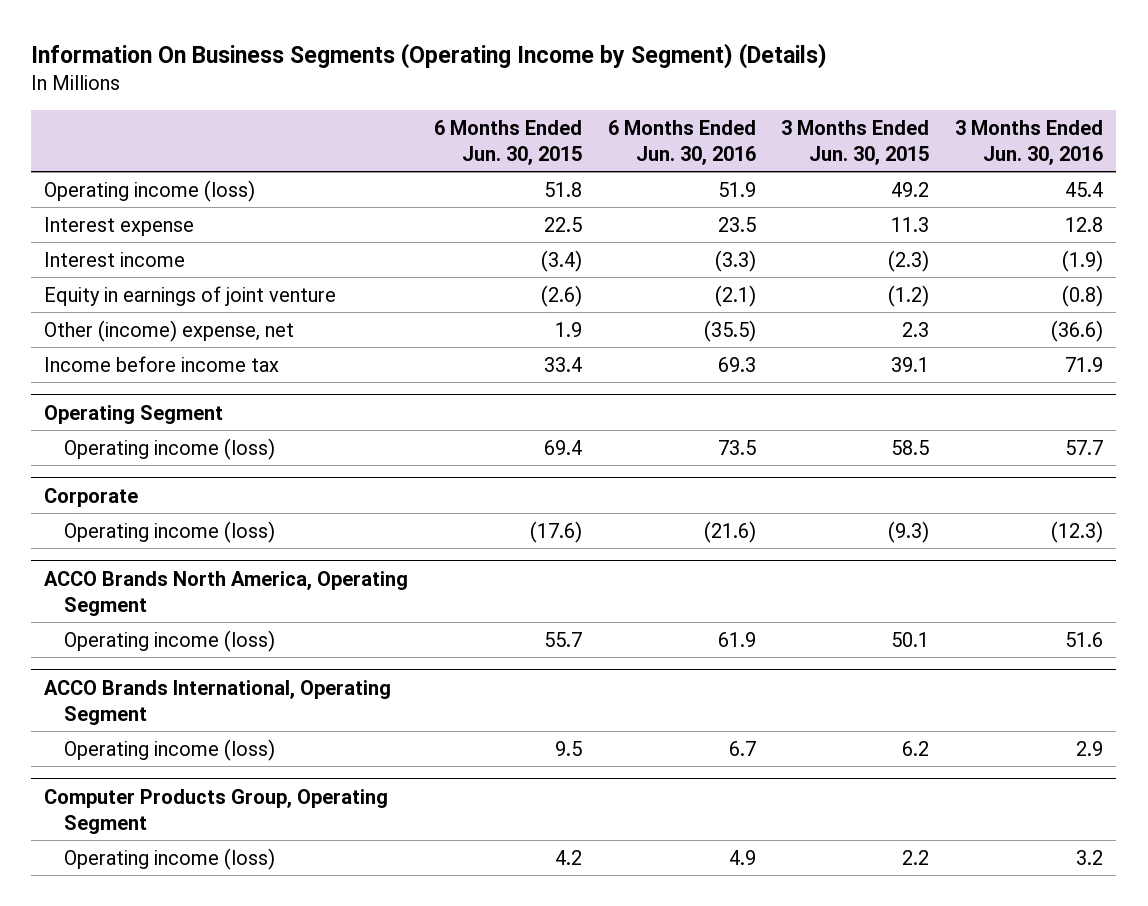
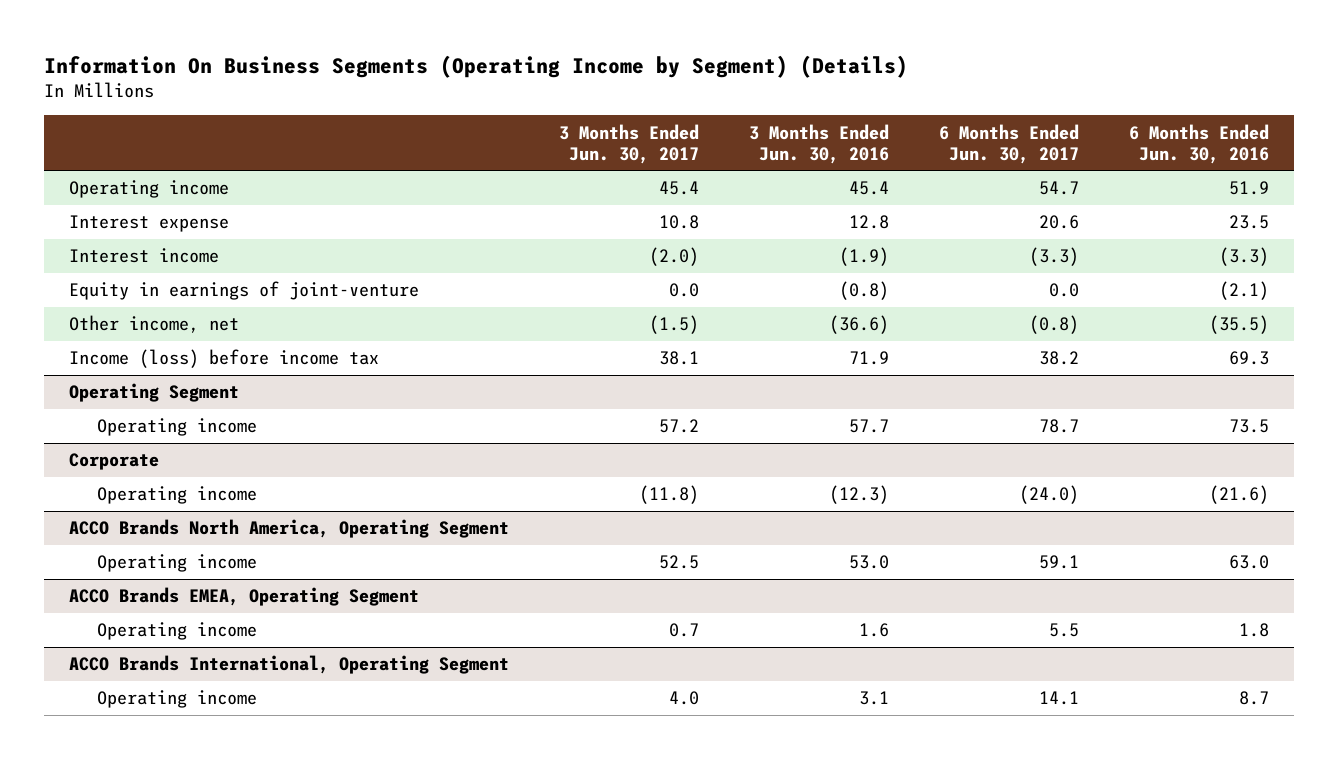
[434,119,583,165] 6 Months Ended Jun. 30, 2015 -> none
[781,119,930,165] 3 Months Ended Jun. 30, 2015 -> none
none -> [559,123,700,164] 3 Months Ended Jun. 30, 2017
none -> [939,123,1080,164] 6 Months Ended Jun. 30, 2017
[44,179,256,202] Operating income (loss) -> [69,180,230,199] Operating income
[44,285,337,306] Equity in earnings of joint venture -> [69,281,420,301] Equity in earnings of joint-venture
[44,319,295,342] Other (income) expense, net -> [69,315,240,334] Other income, net
[44,355,280,372] Income before income tax -> [69,349,380,369] Income (loss) before income tax
[63,437,275,460] Operating income (loss) -> [96,418,257,437] Operating income
[63,520,275,543] Operating income (loss) -> [96,486,257,505] Operating income
[63,629,275,652] Operating income (loss) -> [96,554,257,573] Operating income
[717,631,756,647] 61.9 -> [1229,555,1270,570] 63.0
[1065,631,1104,647] 51.6 -> [849,555,890,570] 53.0
none -> [69,587,420,607] ACCO Brands EMEA, Operating Segment
none -> [96,622,257,641] Operating income
[44,788,389,834] Computer Products Group, Operating Segment -> none
[63,847,275,870] Operating income (loss) -> none
[63,738,275,761] Operating income (loss) -> [96,690,257,709] Operating income
[728,740,756,756] 6.7 -> [1239,691,1270,706] 8.7
[1076,740,1104,756] 2.9 -> [859,691,890,706] 3.1

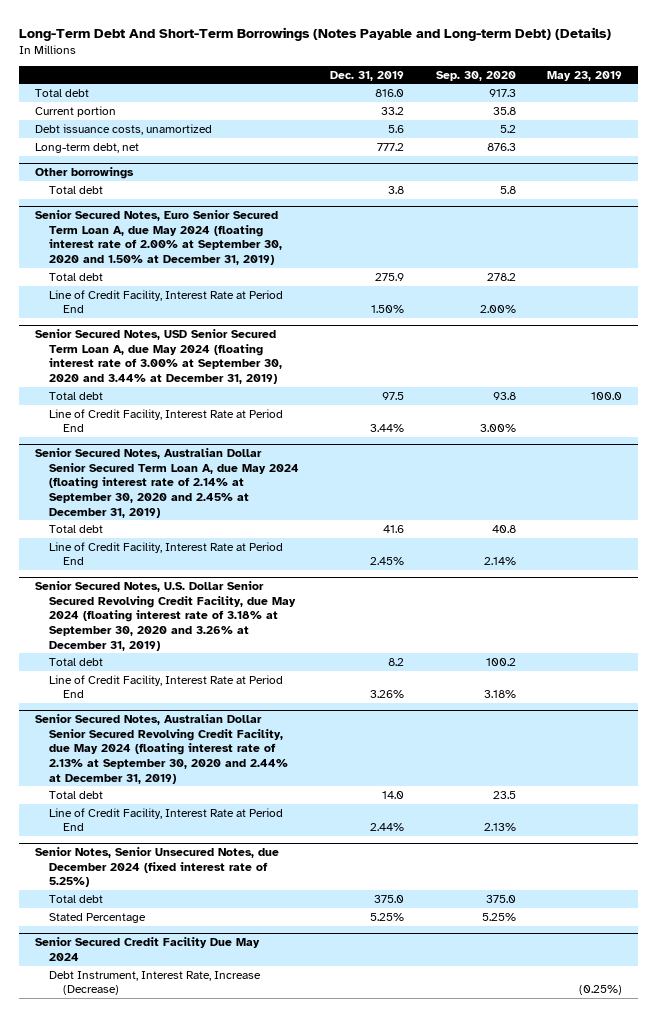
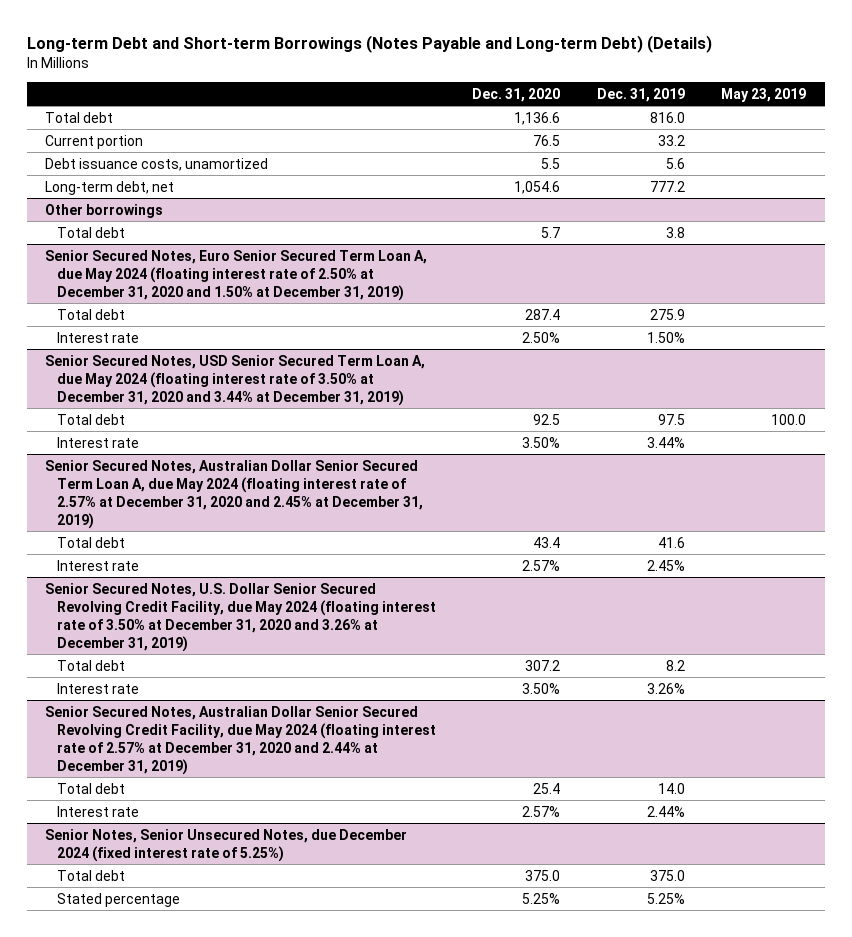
[19,26,612,41] Long-Term Debt And Short-Term Borrowings (Notes Payable and Long-term Debt) (Details) -> [26,34,712,53] Long-term Debt and Short-term Borrowings (Notes Payable and Long-term Debt) (Details)
[435,70,516,81] Sep. 30, 2020 -> none
none -> [472,87,561,102] Dec. 31, 2020
[34,210,282,266] Senior Secured Notes, Euro Senior Secured Term Loan A, due May 2024 (floating interest rate of 2.00% at September 30, 2020 and 1.50% at December 31, 2019) -> [45,249,428,301] Senior Secured Notes, Euro Senior Secured Term Loan A, due May 2024 (floating interest rate of 2.50% at December 31, 2020 and 1.50% at December 31, 2019)
[48,289,283,314] Line of Credit Facility, Interest Rate at Period End -> [56,331,139,343] Interest rate
[34,329,282,385] Senior Secured Notes, USD Senior Secured Term Loan A, due May 2024 (floating interest rate of 3.00% at September 30, 2020 and 3.44% at December 31, 2019) -> [45,354,426,406] Senior Secured Notes, USD Senior Secured Term Loan A, due May 2024 (floating interest rate of 3.50% at December 31, 2020 and 3.44% at December 31, 2019)
[48,408,283,433] Line of Credit Facility, Interest Rate at Period End -> [56,436,139,448] Interest rate
[34,448,299,518] Senior Secured Notes, Australian Dollar Senior Secured Term Loan A, due May 2024 (floating interest rate of 2.14% at September 30, 2020 and 2.45% at December 31, 2019) -> [45,459,423,529] Senior Secured Notes, Australian Dollar Senior Secured Term Loan A, due May 2024 (floating interest rate of 2.57% at December 31, 2020 and 2.45% at December 31, 2019)
[48,541,283,566] Line of Credit Facility, Interest Rate at Period End -> [56,559,139,571] Interest rate
[34,581,296,651] Senior Secured Notes, U.S. Dollar Senior Secured Revolving Credit Facility, due May 2024 (floating interest rate of 3.18% at September 30, 2020 and 3.26% at December 31, 2019) -> [45,582,436,652] Senior Secured Notes, U.S. Dollar Senior Secured Revolving Credit Facility, due May 2024 (floating interest rate of 3.50% at December 31, 2020 and 3.26% at December 31, 2019)
[48,674,283,699] Line of Credit Facility, Interest Rate at Period End -> [56,682,139,694] Interest rate
[34,714,288,784] Senior Secured Notes, Australian Dollar Senior Secured Revolving Credit Facility, due May 2024 (floating interest rate of 2.13% at September 30, 2020 and 2.44% at December 31, 2019) -> [45,705,436,775] Senior Secured Notes, Australian Dollar Senior Secured Revolving Credit Facility, due May 2024 (floating interest rate of 2.57% at December 31, 2020 and 2.44% at December 31, 2019)
[48,807,283,832] Line of Credit Facility, Interest Rate at Period End -> [56,805,139,817] Interest rate
[34,937,260,961] Senior Secured Credit Facility Due May 2024 -> none
[48,970,261,996] Debt Instrument, Interest Rate, Increase (Decrease) -> none
[48,912,146,923] Stated Percentage -> [56,892,180,907] Stated percentage

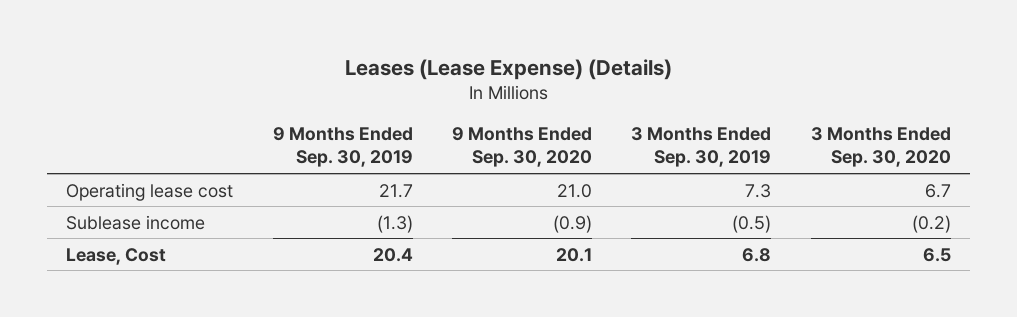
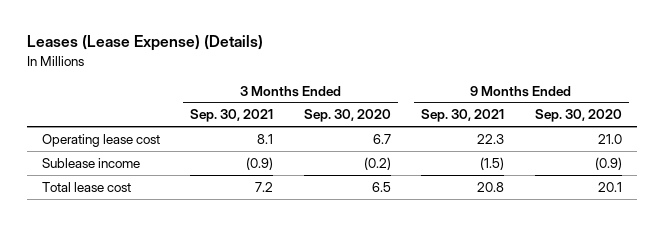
[272,126,413,168] 9 Months Ended Sep. 30, 2019 -> none
[631,126,772,168] 3 Months Ended Sep. 30, 2019 -> none
none -> [190,109,274,123] Sep. 30, 2021
none -> [421,109,505,123] Sep. 30, 2021
[66,247,167,265] Lease, Cost -> [41,181,131,192] Total lease cost

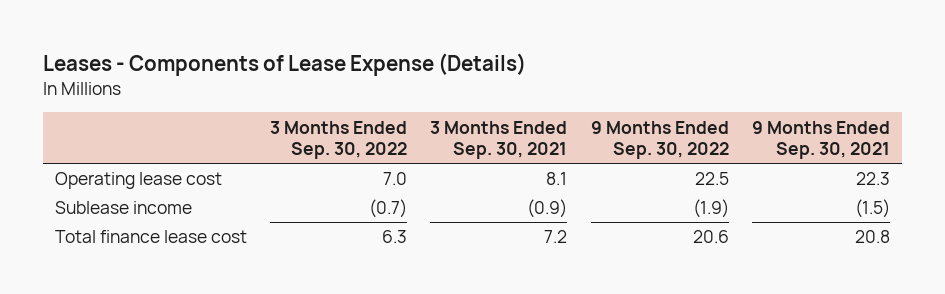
[26,35,263,52] Leases (Lease Expense) (Details) -> [43,52,527,76] Leases - Components of Lease Expense (Details)
[303,109,391,123] Sep. 30, 2020 -> none
[534,109,622,123] Sep. 30, 2020 -> none
none -> [270,120,408,160] 3 Months Ended Sep. 30, 2022
none -> [590,120,729,160] 9 Months Ended Sep. 30, 2022
[41,181,131,192] Total lease cost -> [54,230,247,244] Total finance lease cost

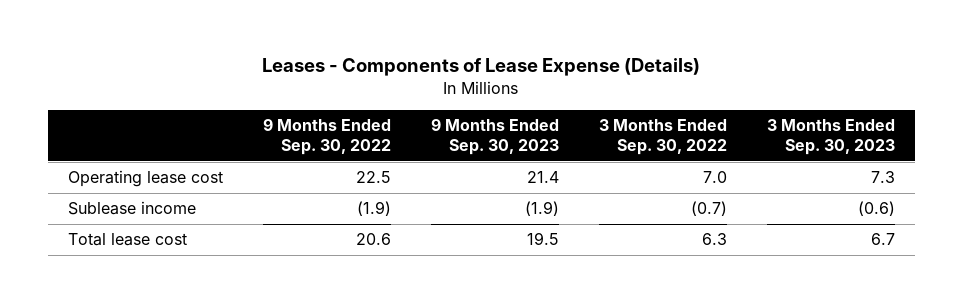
[430,120,568,160] 3 Months Ended Sep. 30, 2021 -> none
[751,120,890,160] 9 Months Ended Sep. 30, 2021 -> none
none -> [430,117,559,156] 9 Months Ended Sep. 30, 2023
none -> [767,118,896,156] 3 Months Ended Sep. 30, 2023
[54,230,247,244] Total finance lease cost -> [67,233,187,247] Total lease cost

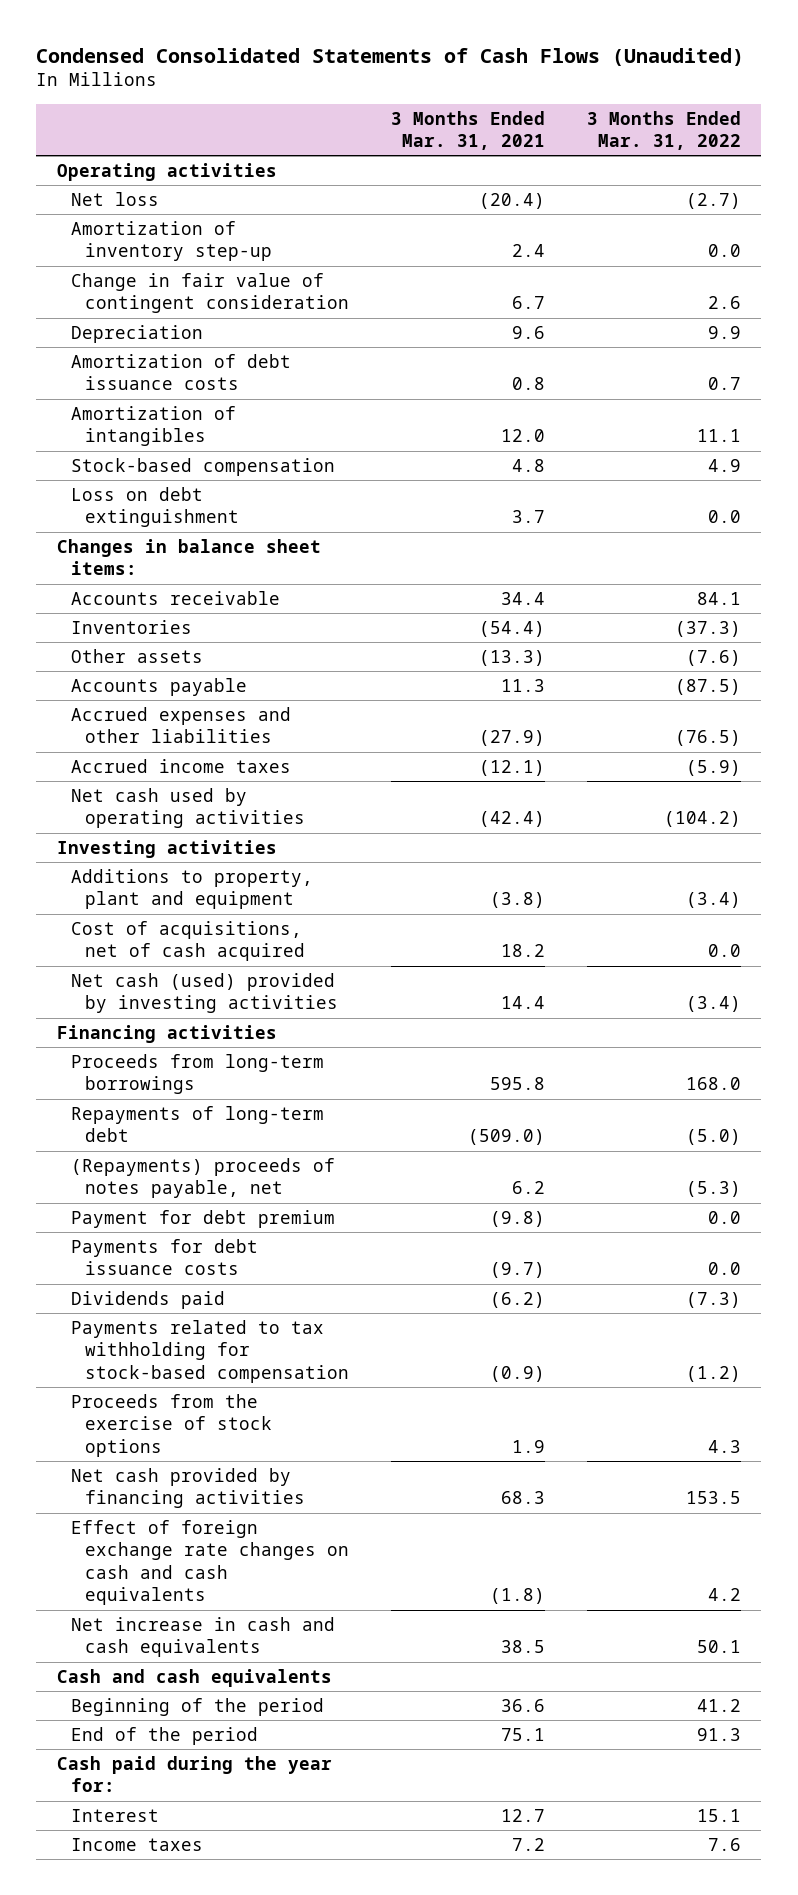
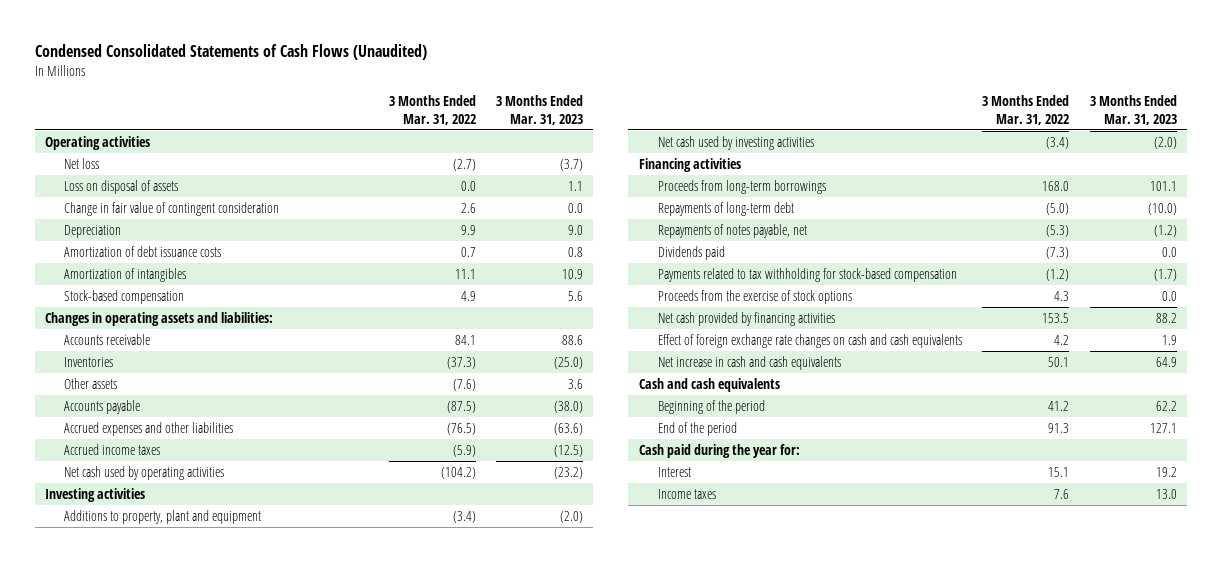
[390,110,545,150] 3 Months Ended Mar. 31, 2021 -> none
none -> [495,94,583,125] 3 Months Ended Mar. 31, 2023
[71,220,273,262] Amortization of inventory step-up -> none
none -> [64,179,179,194] Loss on disposal of assets
[71,486,240,528] Loss on debt extinguishment -> none
[56,538,321,576] Changes in balance sheet items: -> [44,311,273,326] Changes in operating assets and liabilities:
[71,920,306,962] Cost of acquisitions, net of cash acquired -> none
[71,972,339,1014] Net cash (used) provided by investing activities -> [658,135,815,150] Net cash used by investing activities
[71,1209,336,1228] Payment for debt premium -> none
[71,1238,259,1276] Payments for debt issuance costs -> none
[71,1157,336,1199] (Repayments) proceeds of notes payable, net -> [658,223,808,238] Repayments of notes payable, net

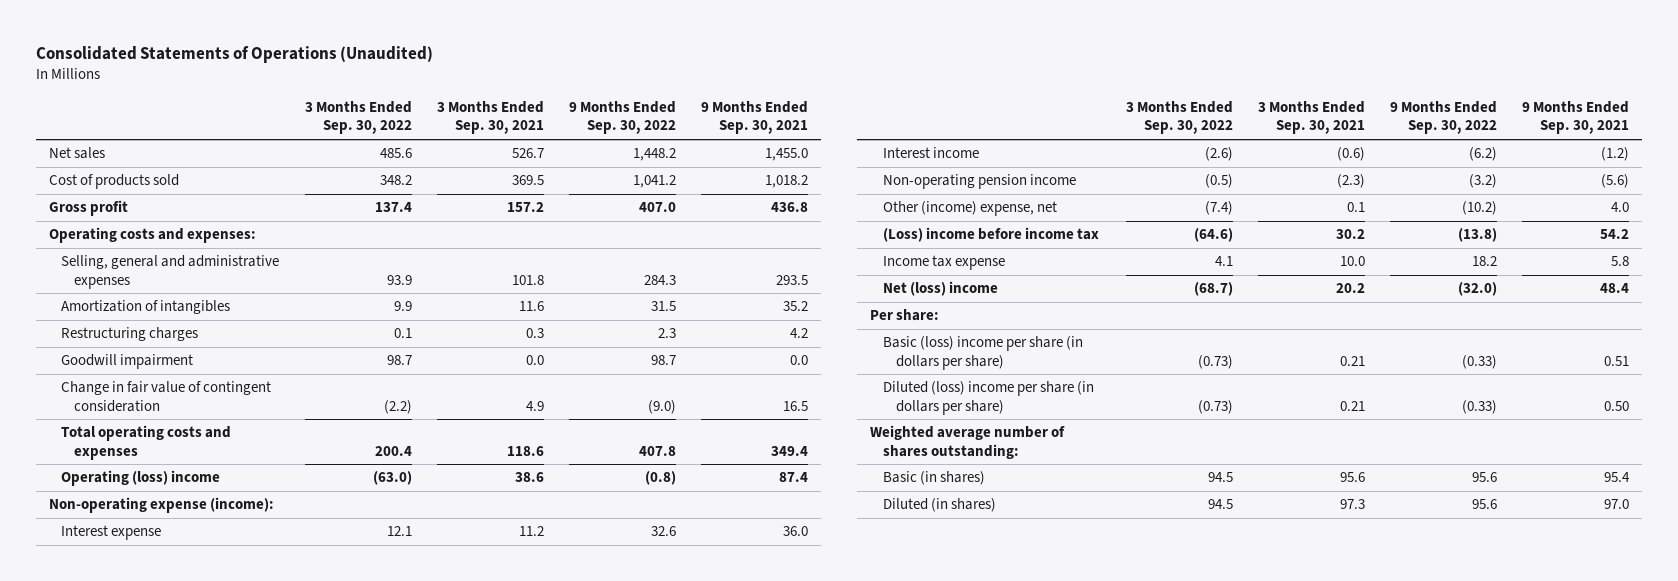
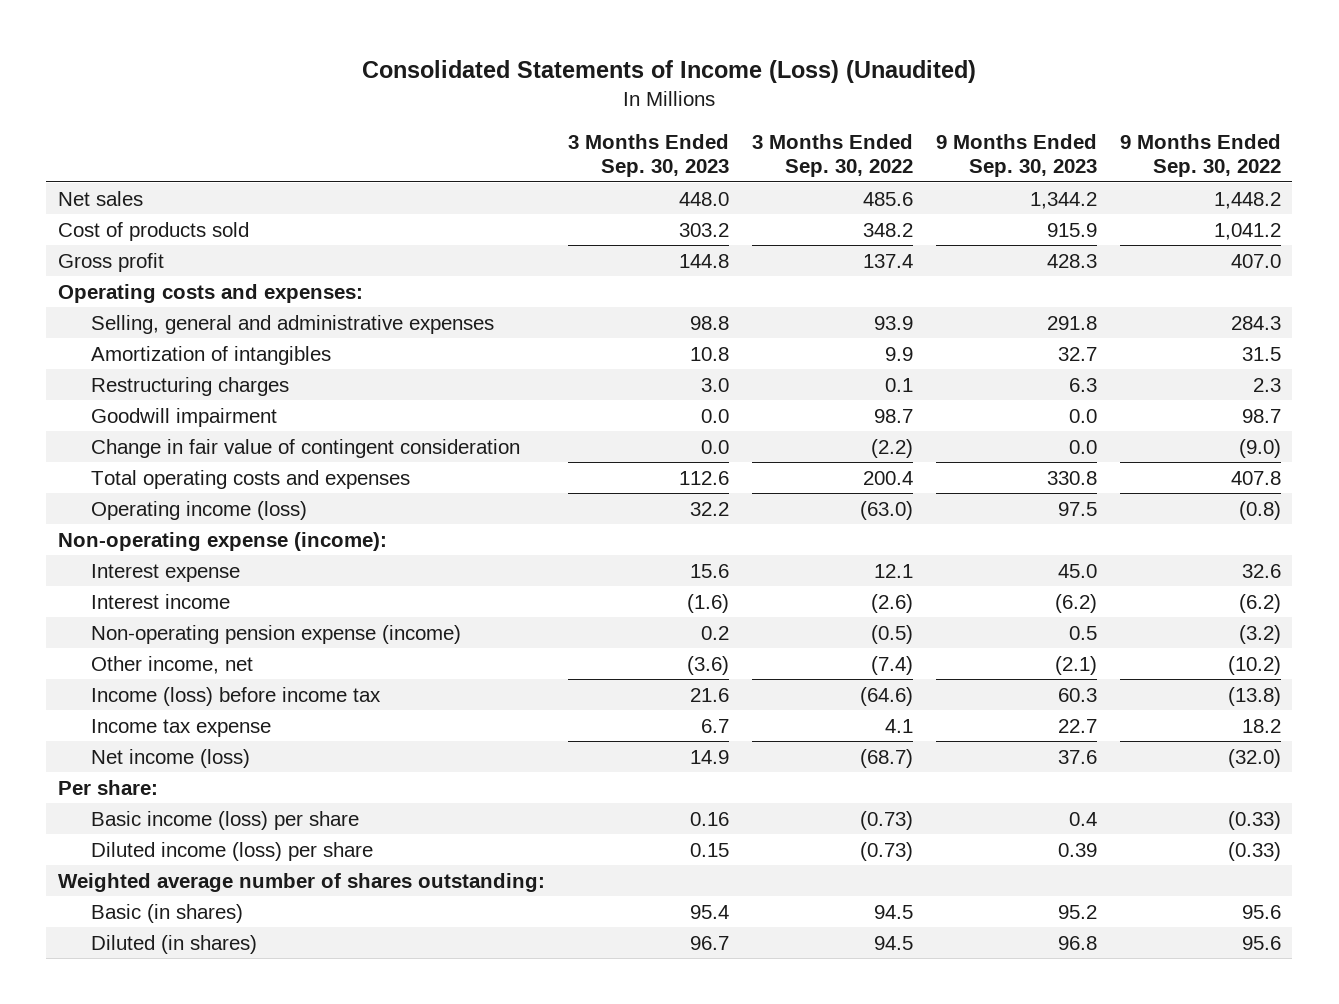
[36,46,434,64] Consolidated Statements of Operations (Unaudited) -> [362,60,977,84] Consolidated Statements of Income (Loss) (Unaudited)
[436,101,544,135] 3 Months Ended Sep. 30, 2021 -> none
[700,101,808,135] 9 Months Ended Sep. 30, 2021 -> none
none -> [567,134,729,178] 3 Months Ended Sep. 30, 2023
none -> [935,134,1097,178] 9 Months Ended Sep. 30, 2023
[61,470,221,487] Operating (loss) income -> [90,500,307,520] Operating income (loss)
[882,174,1076,190] Non-operating pension income -> [90,624,461,644] Non-operating pension expense (income)
[882,201,1057,217] Other (income) expense, net -> [90,655,253,674] Other income, net
[882,227,1099,243] (Loss) income before income tax -> [90,686,381,706] Income (loss) before income tax
[882,281,998,297] Net (loss) income -> [90,748,250,768] Net income (loss)
[882,336,1083,370] Basic (loss) income per share (in dollars per share) -> [90,810,359,830] Basic income (loss) per share
[882,381,1094,415] Diluted (loss) income per share (in dollars per share) -> [90,841,373,861] Diluted income (loss) per share

